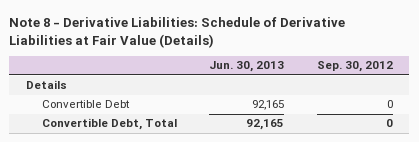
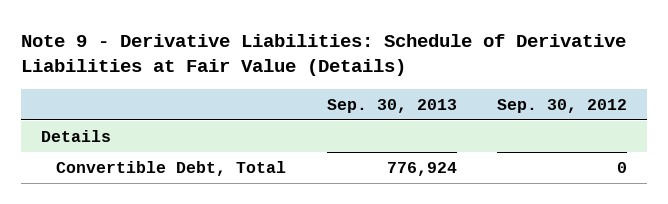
[9,16,346,48] Note 8 - Derivative Liabilities: Schedule of Derivative Liabilities at Fair Value (Details) -> [20,33,626,77] Note 9 - Derivative Liabilities: Schedule of Derivative Liabilities at Fair Value (Details)
[209,61,285,73] Jun. 30, 2013 -> none
none -> [326,98,457,113] Sep. 30, 2013
[41,100,130,109] Convertible Debt -> none

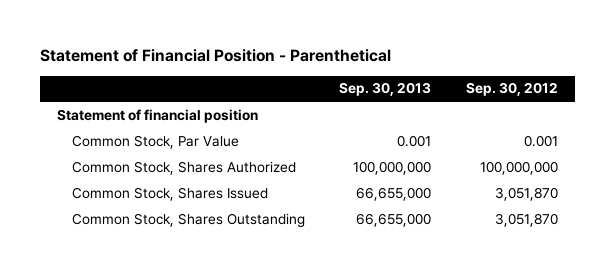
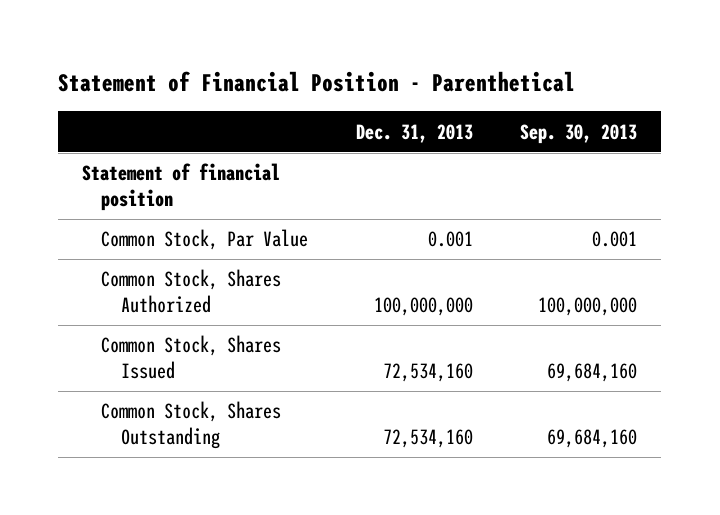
[465,82,558,97] Sep. 30, 2012 -> none
none -> [355,123,473,143] Dec. 31, 2013
[356,186,432,201] 66,655,000 -> [547,363,638,383] 69,684,160
[356,212,432,227] 66,655,000 -> [547,429,638,449] 69,684,160

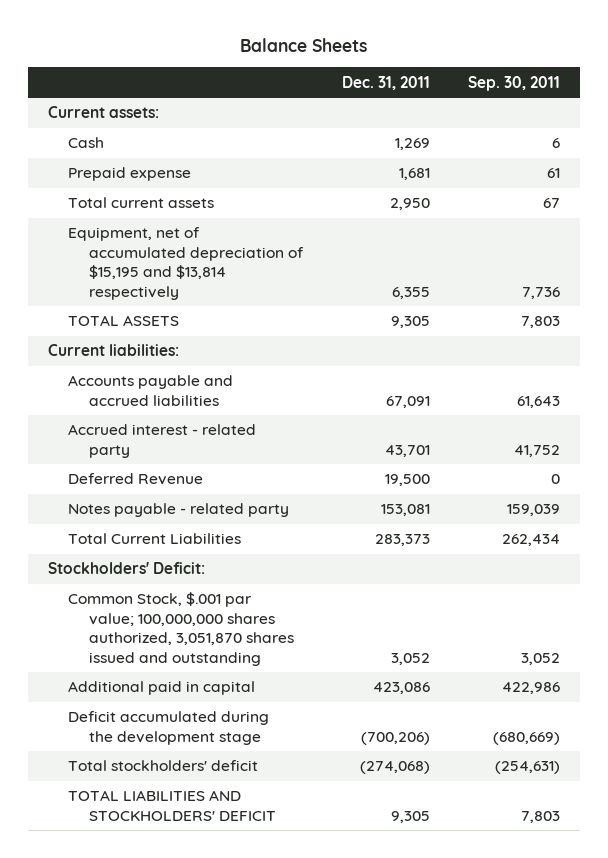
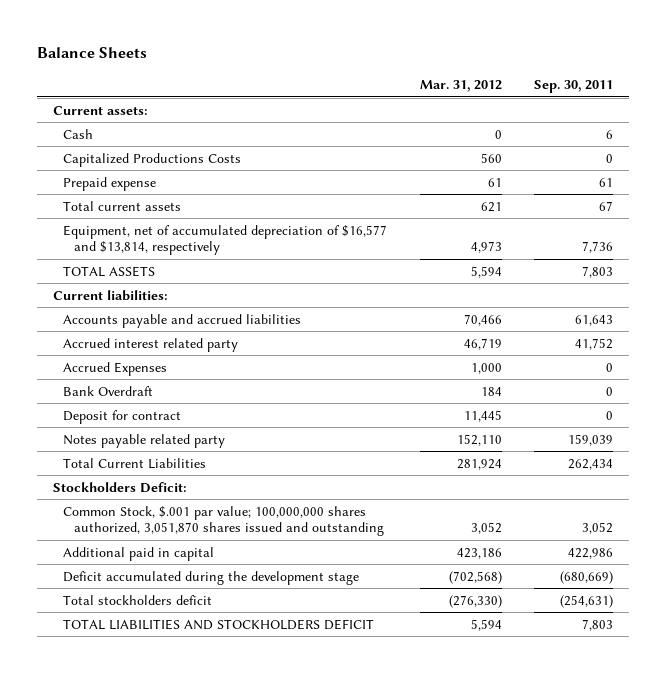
[341,75,430,90] Dec. 31, 2011 -> none
none -> [419,79,502,92] Mar. 31, 2012
none -> [63,152,242,167] Capitalized Productions Costs
[68,227,304,300] Equipment, net of accumulated depreciation of $15,195 and $13,814 respectively -> [63,224,388,256] Equipment, net of accumulated depreciation of $16,577 and $13,814, respectively
[68,473,204,486] Deferred Revenue -> none
[68,424,257,458] Accrued interest - related party -> [63,337,239,352] Accrued interest related party
none -> [63,361,168,376] Accrued Expenses
none -> [63,385,154,396] Bank Overdraft
none -> [63,409,182,424] Deposit for contract
[68,503,290,518] Notes payable - related party -> [63,433,226,448] Notes payable related party
[47,562,205,575] Stockholders' Deficit: -> [53,481,188,493] Stockholders Deficit:
[68,760,259,772] Total stockholders' deficit -> [63,594,213,605] Total stockholders deficit
[68,790,276,821] TOTAL LIABILITIES AND STOCKHOLDERS' DEFICIT -> [63,618,375,630] TOTAL LIABILITIES AND STOCKHOLDERS DEFICIT

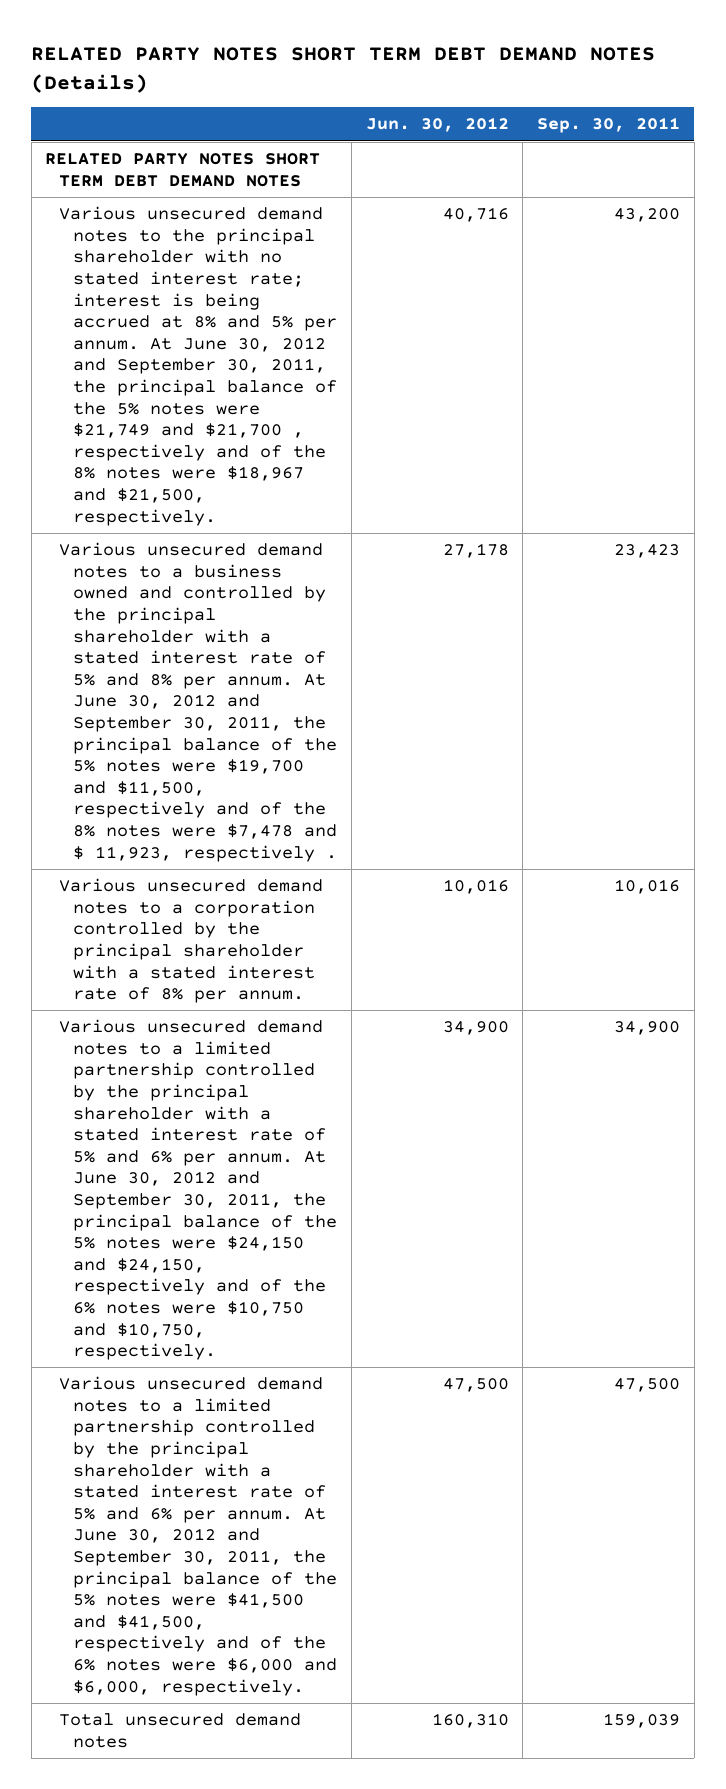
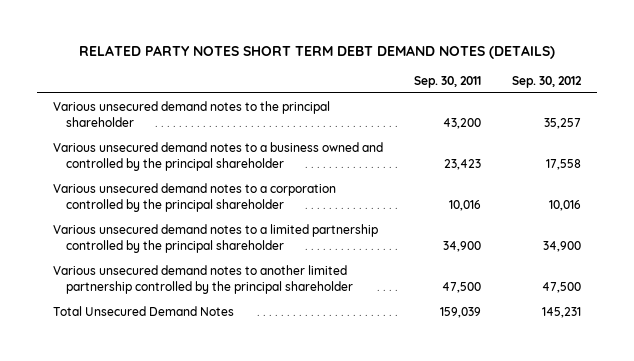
[31,46,656,93] RELATED PARTY NOTES SHORT TERM DEBT DEMAND NOTES (Details) -> [78,44,555,59] RELATED PARTY NOTES SHORT TERM DEBT DEMAND NOTES (DETAILS)
[365,117,509,133] Jun. 30, 2012 -> none
none -> [512,75,583,88] Sep. 30, 2012
[45,153,321,187] RELATED PARTY NOTES SHORT TERM DEBT DEMAND NOTES -> none
[59,1019,337,1361] Various unsecured demand notes to a limited partnership controlled by the principal shareholder with a stated interest rate of 5% and 6% per annum. At June 30, 2012 and September 30, 2011, the principal balance of the 5% notes were $24,150 and $24,150, respectively and of the 6% notes were $10,750 and $10,750, respectively. -> none
[59,206,337,526] Various unsecured demand notes to the principal shareholder with no stated interest rate; interest is being accrued at 8% and 5% per annum. At June 30, 2012 and September 30, 2011, the principal balance of the 5% notes were $21,749 and $21,700 , respectively and of the 8% notes were $18,967 and $21,500, respectively. -> [52,100,330,127] Various unsecured demand notes to the principal shareholder
[59,542,337,862] Various unsecured demand notes to a business owned and controlled by the principal shareholder with a stated interest rate of 5% and 8% per annum. At June 30, 2012 and September 30, 2011, the principal balance of the 5% notes were $19,700 and $11,500, respectively and of the 8% notes were $7,478 and $ 11,923, respectively . -> [52,141,383,171] Various unsecured demand notes to a business owned and controlled by the principal shareholder
[59,878,324,1004] Various unsecured demand notes to a corporation controlled by the principal shareholder with a stated interest rate of 8% per annum. -> [52,182,336,212] Various unsecured demand notes to a corporation controlled by the principal shareholder
[59,1376,337,1696] Various unsecured demand notes to a limited partnership controlled by the principal shareholder with a stated interest rate of 5% and 6% per annum. At June 30, 2012 and September 30, 2011, the principal balance of the 5% notes were $41,500 and $41,500, respectively and of the 6% notes were $6,000 and $6,000, respectively. -> [52,223,378,253] Various unsecured demand notes to a limited partnership controlled by the principal shareholder
[614,1378,681,1393] 47,500 -> [442,240,481,252] 34,900
none -> [52,264,353,294] Various unsecured demand notes to another limited partnership controlled by the principal shareholder
[59,1713,302,1748] Total unsecured demand notes -> [52,305,234,316] Total Unsecured Demand Notes

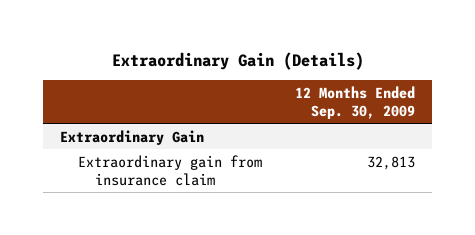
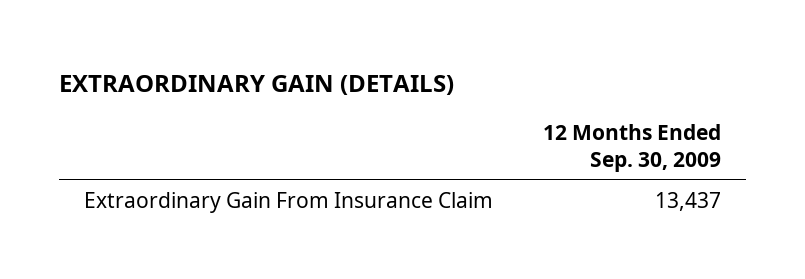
[111,51,364,70] Extraordinary Gain (Details) -> [59,74,455,95] EXTRAORDINARY GAIN (DETAILS)
[60,129,205,145] Extraordinary Gain -> none
[77,154,262,186] Extraordinary gain from insurance claim -> [84,191,494,213] Extraordinary Gain From Insurance Claim
[367,155,416,170] 32,813 -> [654,191,721,211] 13,437

